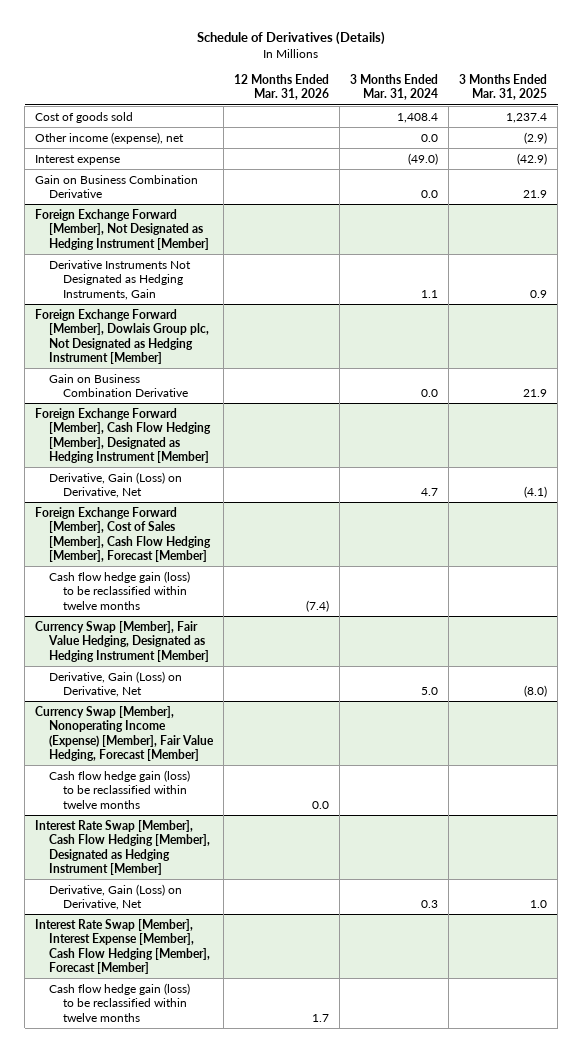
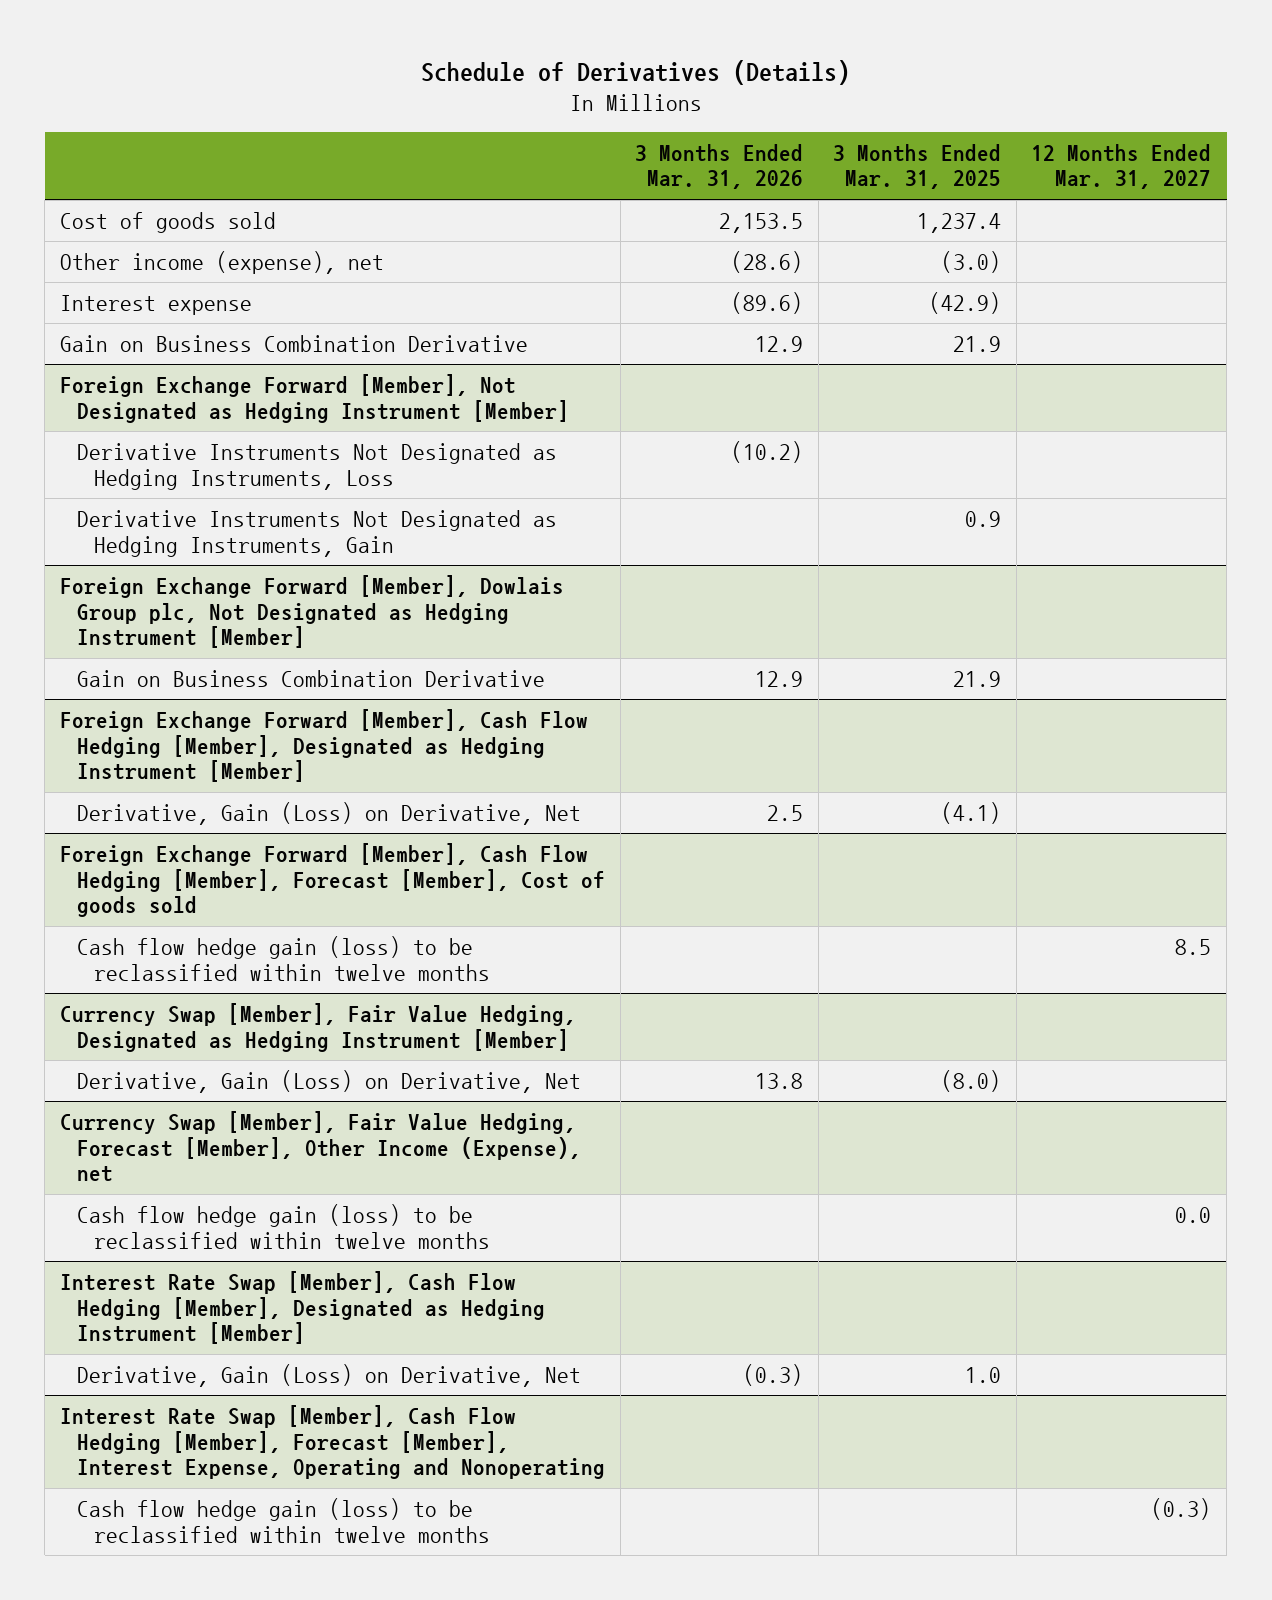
[234,73,330,101] 12 Months Ended Mar. 31, 2026 -> none
[350,73,439,101] 3 Months Ended Mar. 31, 2024 -> none
none -> [635,143,804,190] 3 Months Ended Mar. 31, 2026
none -> [1031,143,1212,190] 12 Months Ended Mar. 31, 2027
[524,131,548,144] (2.9) -> [941,250,1002,273] (3.0)
none -> [77,442,558,490] Derivative Instruments Not Designated as Hedging Instruments, Loss
[35,506,212,563] Foreign Exchange Forward [Member], Cost of Sales [Member], Cash Flow Hedging [Member], Forecast [Member] -> [60,842,606,918] Foreign Exchange Forward [Member], Cash Flow Hedging [Member], Forecast [Member], Cost of goods sold
[35,705,215,762] Currency Swap [Member], Nonoperating Income (Expense) [Member], Fair Value Hedging, Forecast [Member] -> [60,1110,582,1183] Currency Swap [Member], Fair Value Hedging, Forecast [Member], Other Income (Expense), net
[35,918,211,975] Interest Rate Swap [Member], Interest Expense [Member], Cash Flow Hedging [Member], Forecast [Member] -> [60,1404,606,1480] Interest Rate Swap [Member], Cash Flow Hedging [Member], Forecast [Member], Interest Expense, Operating and Nonoperating

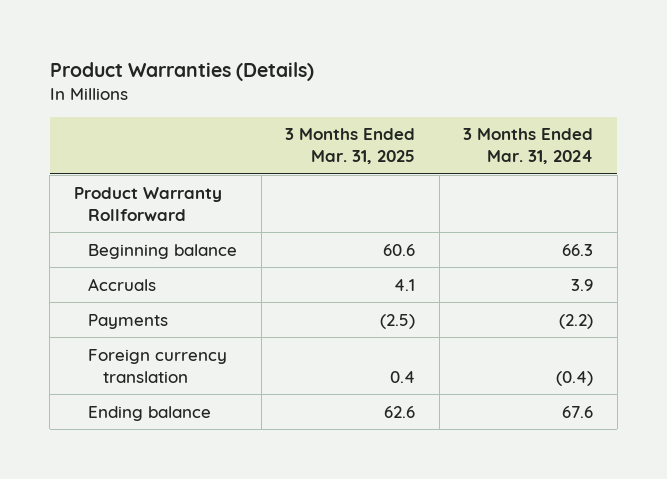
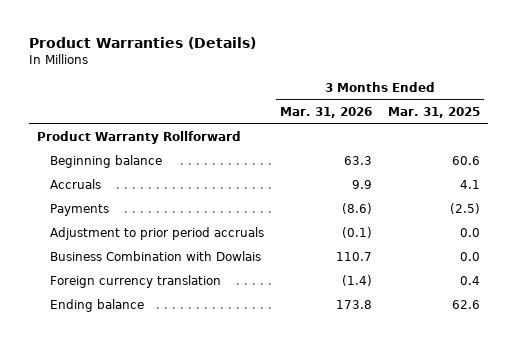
[463,128,594,165] 3 Months Ended Mar. 31, 2024 -> none
none -> [280,107,373,119] Mar. 31, 2026
none -> [50,227,265,241] Adjustment to prior period accruals
none -> [50,251,262,262] Business Combination with Dowlais

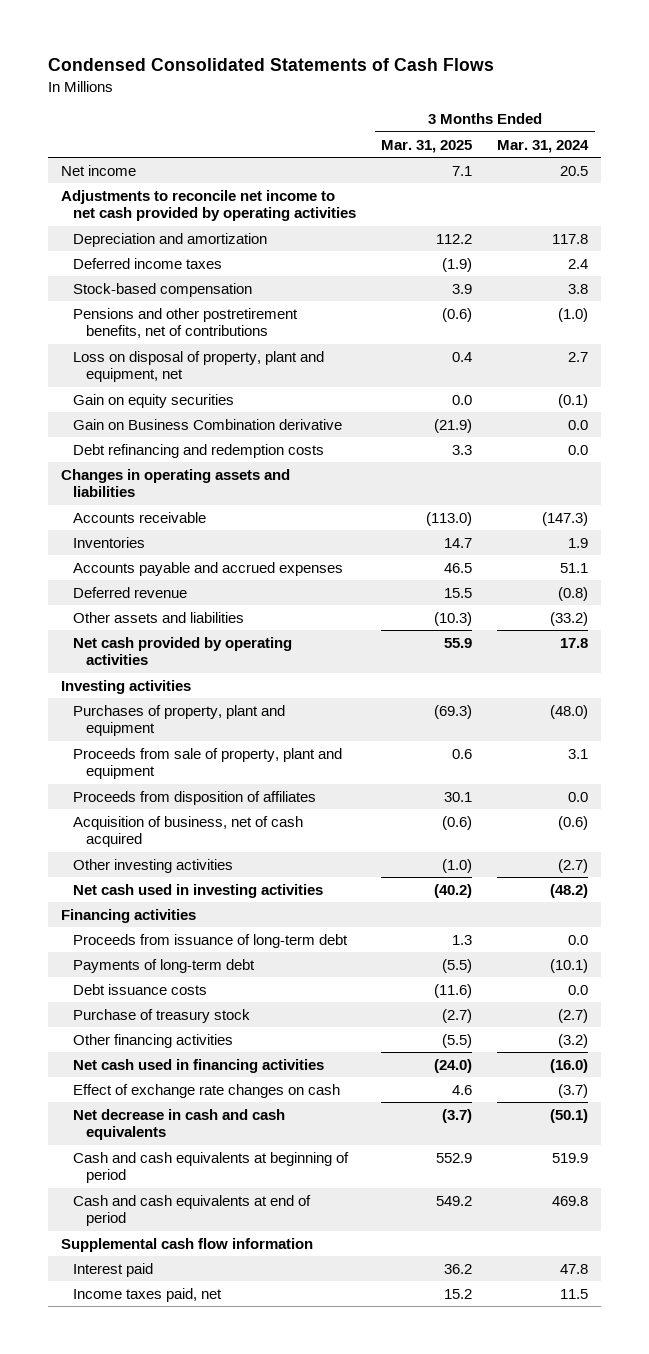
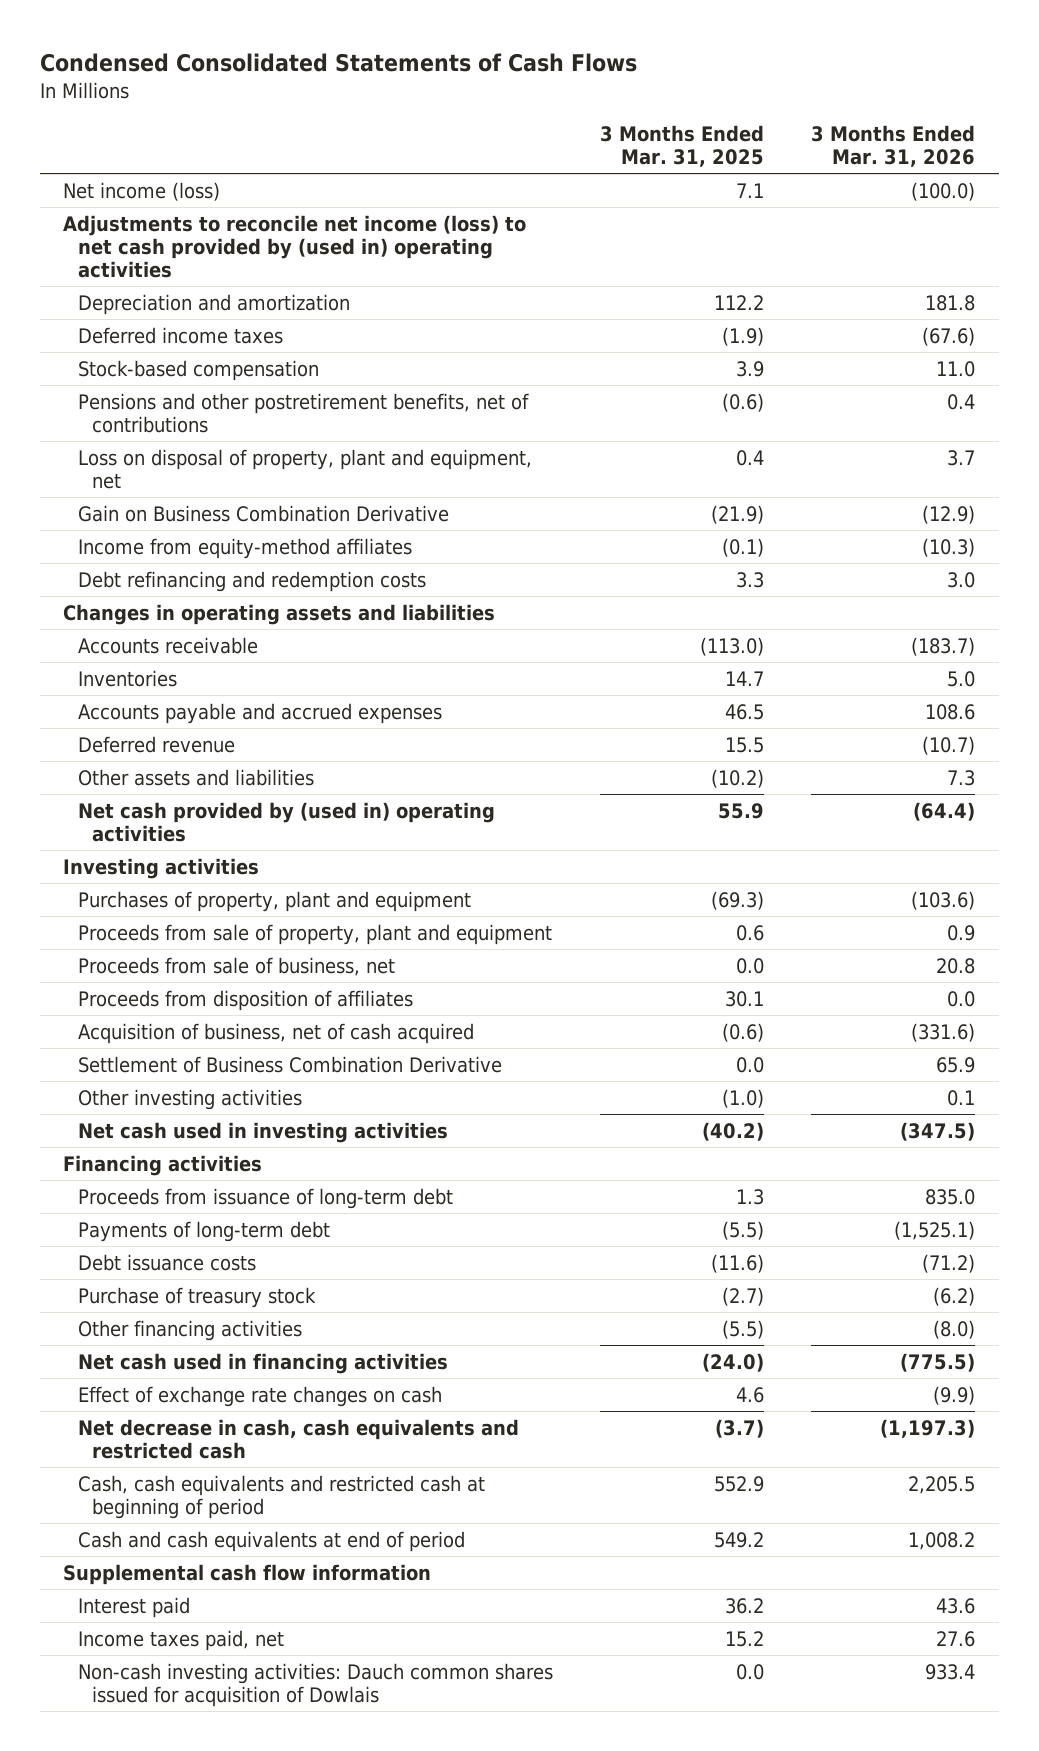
[497,139,590,153] Mar. 31, 2024 -> none
none -> [811,124,976,168] 3 Months Ended Mar. 31, 2026
[60,164,136,176] Net income -> [63,181,221,201] Net income (loss)
[60,189,357,222] Adjustments to reconcile net income to net cash provided by operating activities -> [63,214,527,279] Adjustments to reconcile net income (loss) to net cash provided by (used in) operating activities
[73,393,235,408] Gain on equity securities -> none
[73,418,343,430] Gain on Business Combination derivative -> [77,504,449,522] Gain on Business Combination Derivative
none -> [77,537,412,559] Income from equity-method affiliates
[434,611,473,626] (10.3) -> [710,768,764,788] (10.2)
[73,636,293,666] Net cash provided by operating activities -> [77,801,495,842] Net cash provided by (used in) operating activities
none -> [77,956,395,976] Proceeds from sale of business, net
none -> [77,1055,502,1073] Settlement of Business Combination Derivative
[73,1108,286,1141] Net decrease in cash and cash equivalents -> [77,1418,519,1459] Net decrease in cash, cash equivalents and restricted cash
[73,1151,350,1184] Cash and cash equivalents at beginning of period -> [77,1474,485,1519] Cash, cash equivalents and restricted cash at beginning of period
none -> [77,1662,553,1707] Non-cash investing activities: Dauch common shares issued for acquisition of Dowlais

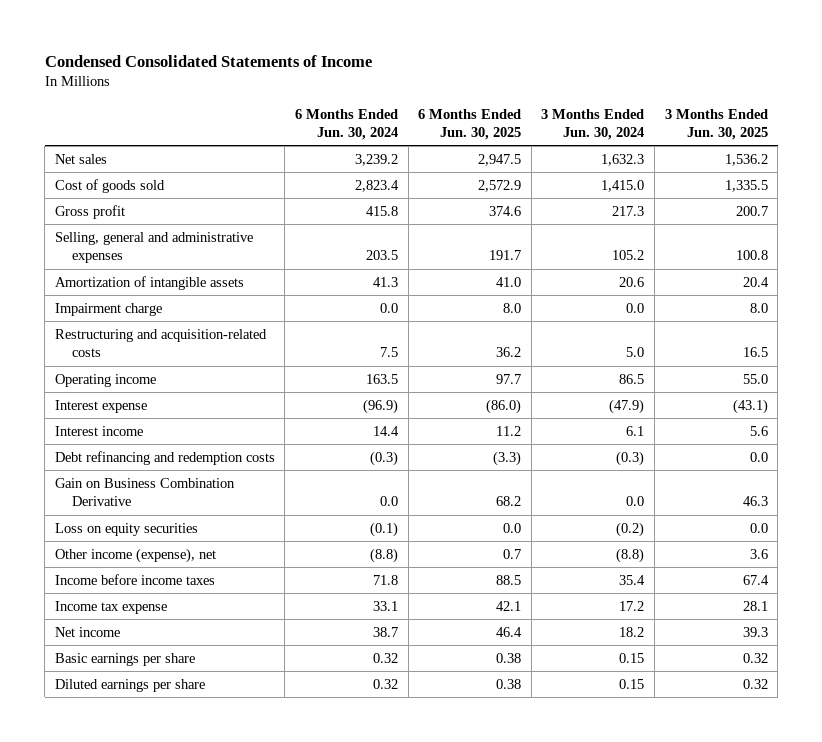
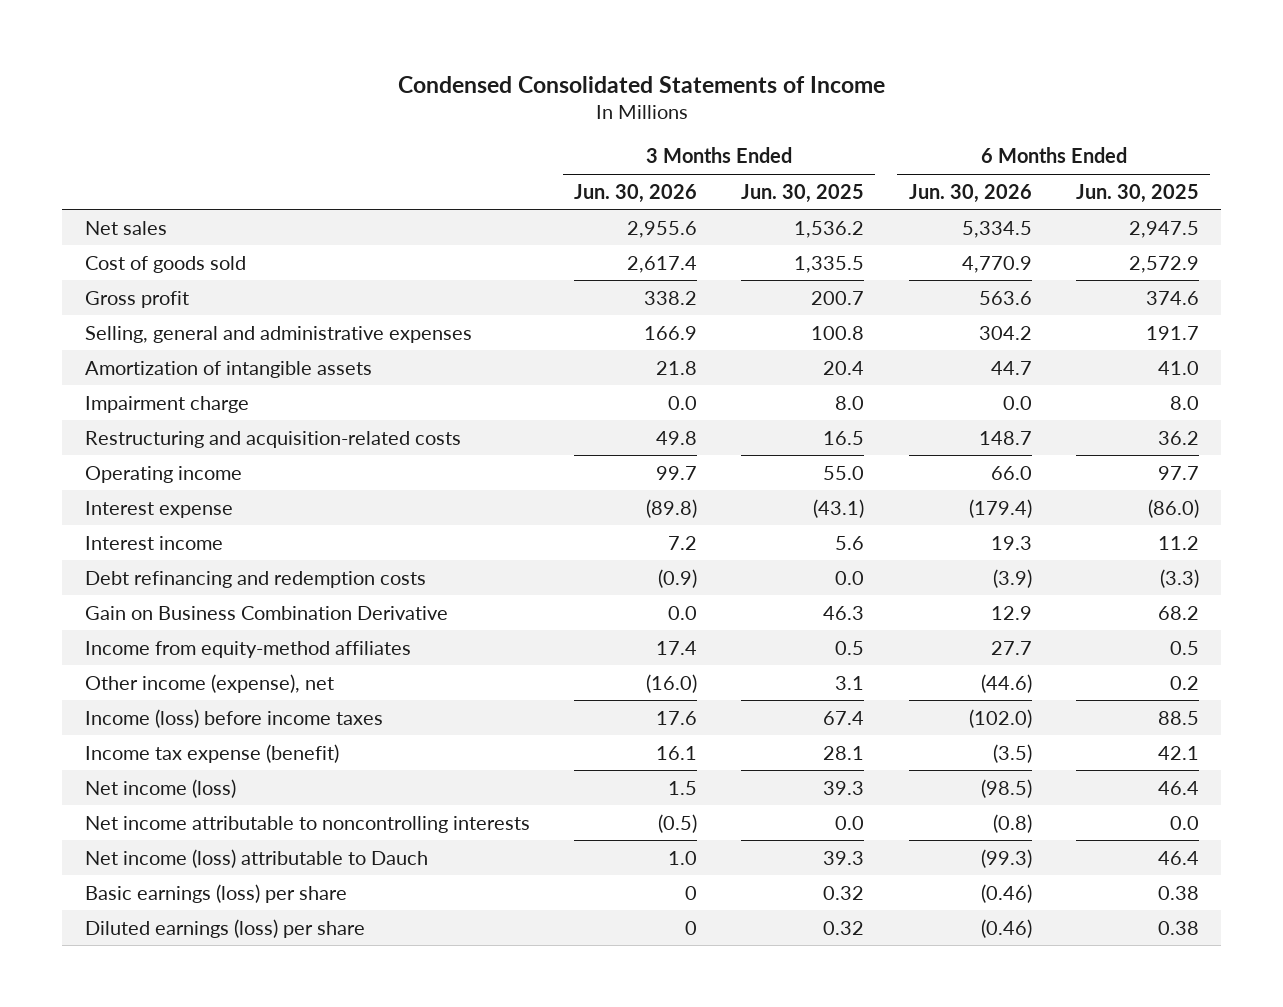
[295,108,399,140] 6 Months Ended Jun. 30, 2024 -> none
[541,108,645,140] 3 Months Ended Jun. 30, 2024 -> none
none -> [573,183,697,203] Jun. 30, 2026
none -> [908,183,1032,203] Jun. 30, 2026
[54,522,198,536] Loss on equity securities -> none
none -> [84,640,411,658] Income from equity-method affiliates
[503,548,522,559] 0.7 -> [1169,675,1199,690] 0.2
[749,548,768,559] 3.6 -> [835,675,865,690] 3.1
[54,573,215,585] Income before income taxes -> [84,708,383,728] Income (loss) before income taxes
[54,600,167,614] Income tax expense -> [84,743,339,763] Income tax expense (benefit)
none -> [84,778,236,798] Net income (loss)
none -> [84,815,530,833] Net income attributable to noncontrolling interests
[54,626,120,637] Net income -> [84,848,428,868] Net income (loss) attributable to Dauch
[54,652,195,666] Basic earnings per share -> [84,883,347,903] Basic earnings (loss) per share
[54,678,205,692] Diluted earnings per share -> [84,918,365,938] Diluted earnings (loss) per share

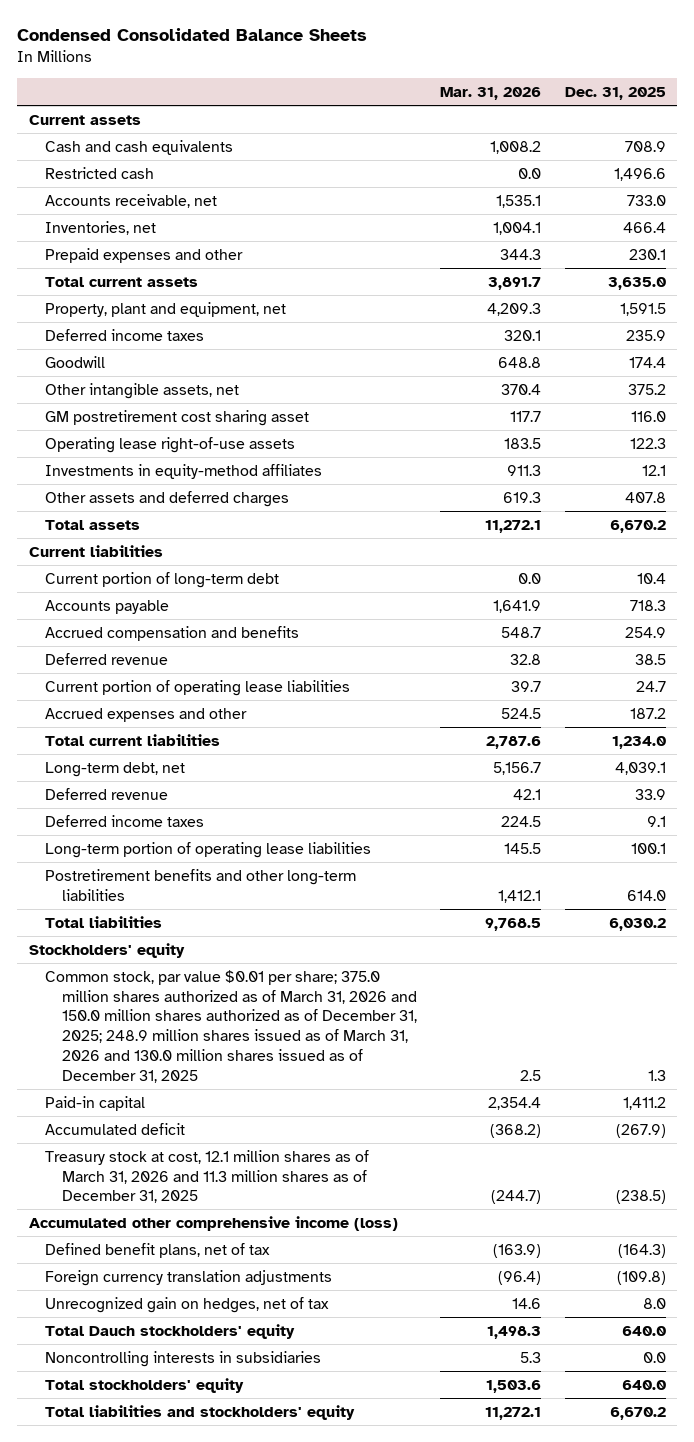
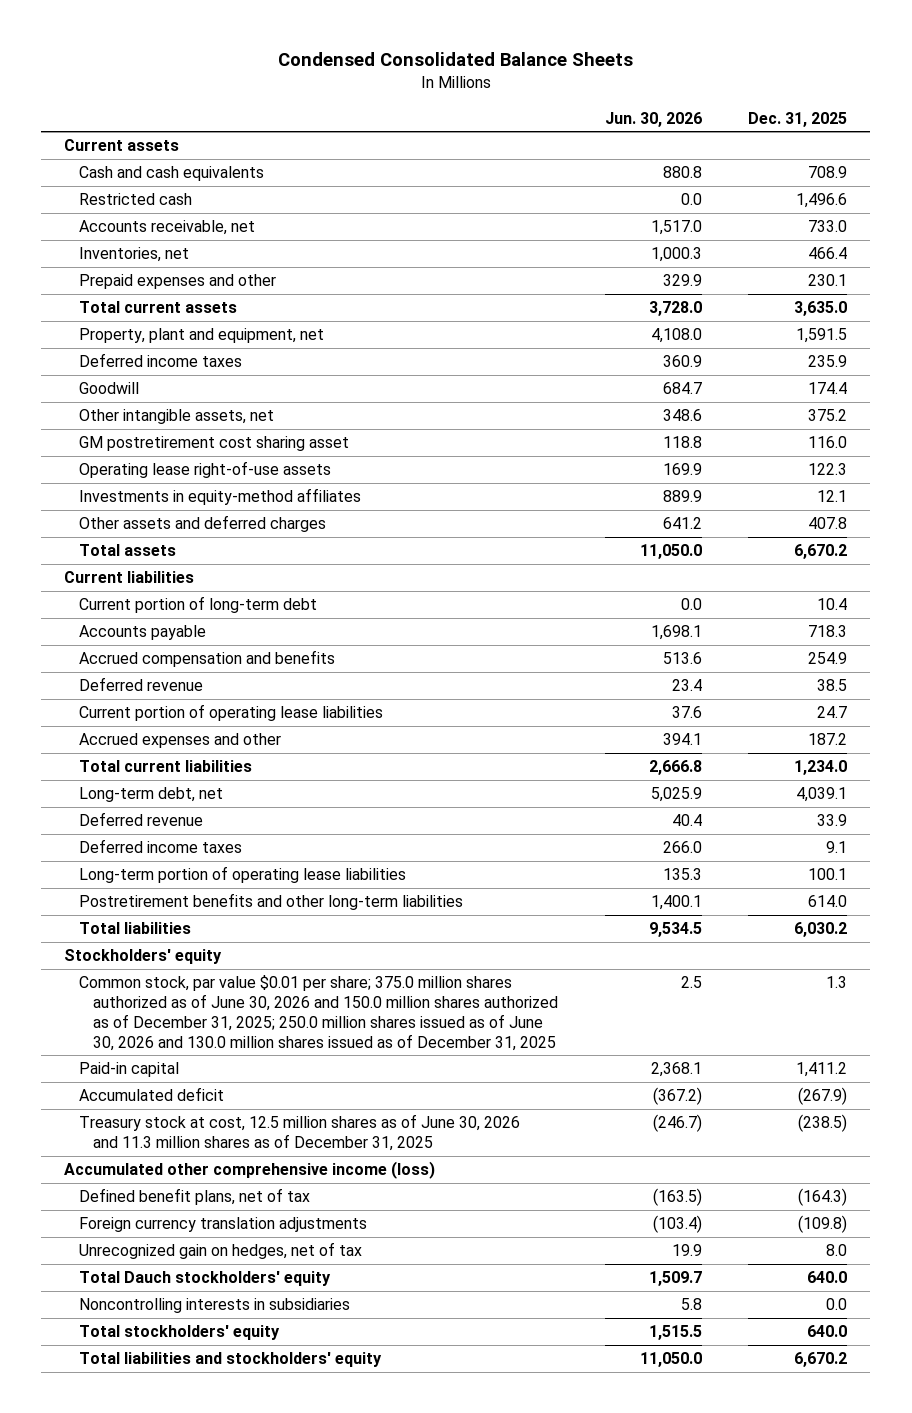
[440,87,542,101] Mar. 31, 2026 -> none
none -> [604,111,702,127] Jun. 30, 2026
[45,969,417,1083] Common stock, par value $0.01 per share; 375.0 million shares authorized as of March 31, 2026 and 150.0 million shares authorized as of December 31, 2025; 248.9 million shares issued as of March 31, 2026 and 130.0 million shares issued as of December 31, 2025 -> [78,975,559,1051] Common stock, par value $0.01 per share; 375.0 million shares authorized as of June 30, 2026 and 150.0 million shares authorized as of December 31, 2025; 250.0 million shares issued as of June 30, 2026 and 130.0 million shares issued as of December 31, 2025
[45,1149,370,1204] Treasury stock at cost, 12.1 million shares as of March 31, 2026 and 11.3 million shares as of December 31, 2025 -> [78,1114,520,1152] Treasury stock at cost, 12.5 million shares as of June 30, 2026 and 11.3 million shares as of December 31, 2025

